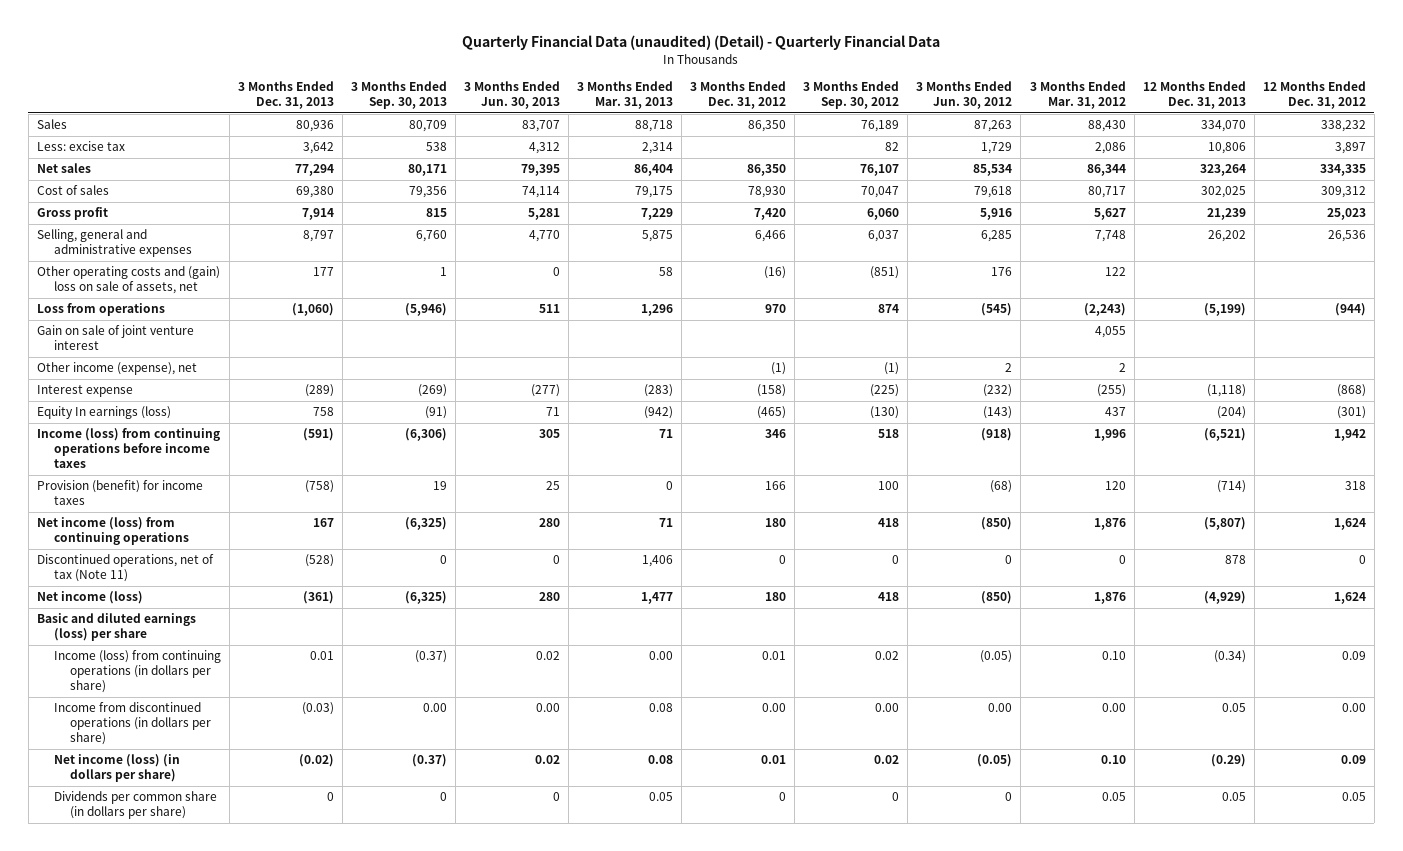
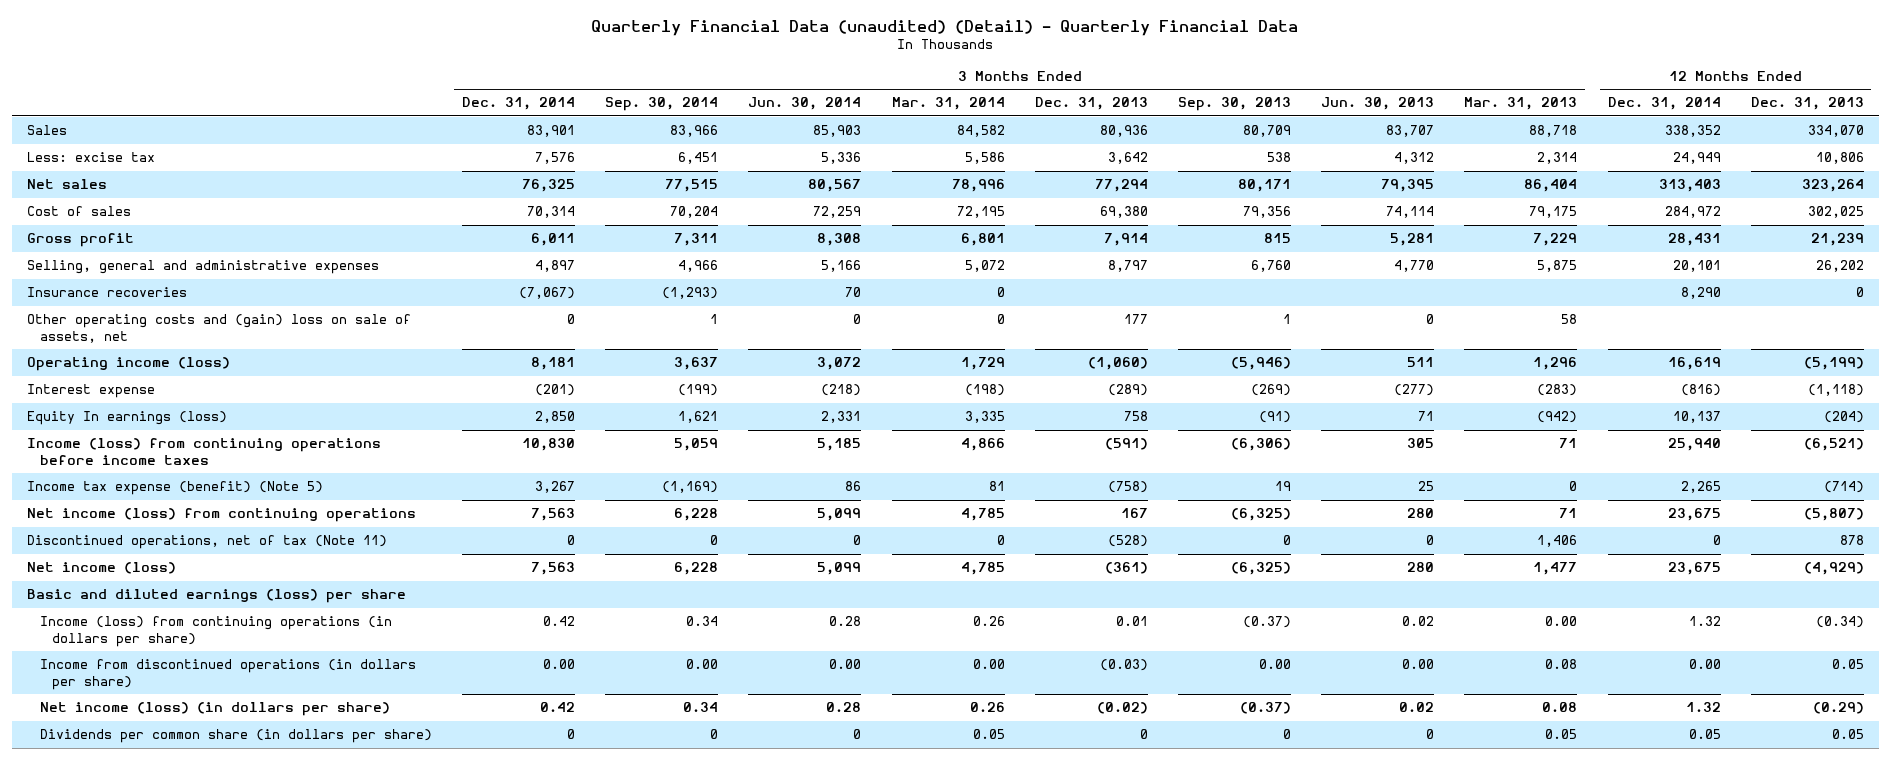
[690,81,787,110] 3 Months Ended Dec. 31, 2012 -> none
[803,81,900,110] 3 Months Ended Sep. 30, 2012 -> none
[916,81,1013,110] 3 Months Ended Jun. 30, 2012 -> none
[1029,81,1126,110] 3 Months Ended Mar. 31, 2012 -> none
[1262,81,1366,110] 12 Months Ended Dec. 31, 2012 -> none
none -> [461,97,575,111] Dec. 31, 2014
none -> [605,97,719,112] Sep. 30, 2014
none -> [748,97,862,111] Jun. 30, 2014
none -> [891,97,1005,111] Mar. 31, 2014
none -> [1607,97,1721,111] Dec. 31, 2014
none -> [27,287,188,298] Insurance recoveries
[37,325,195,351] Gain on sale of joint venture interest -> none
[37,362,198,376] Other income (expense), net -> none
[37,303,166,317] Loss from operations -> [27,357,231,372] Operating income (loss)
[37,480,204,506] Provision (benefit) for income taxes -> [27,481,324,496] Income tax expense (benefit) (Note 5)

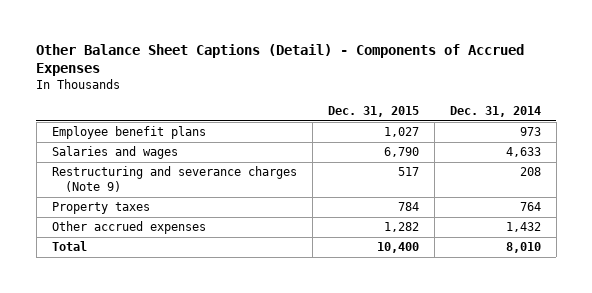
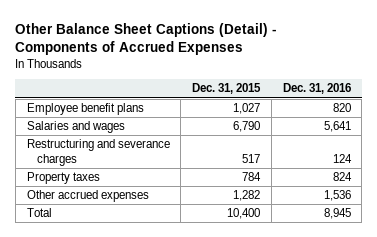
[449,106,541,118] Dec. 31, 2014 -> none
none -> [282,83,351,95] Dec. 31, 2016
[51,166,297,193] Restructuring and severance charges (Note 9) -> [26,139,170,166] Restructuring and severance charges

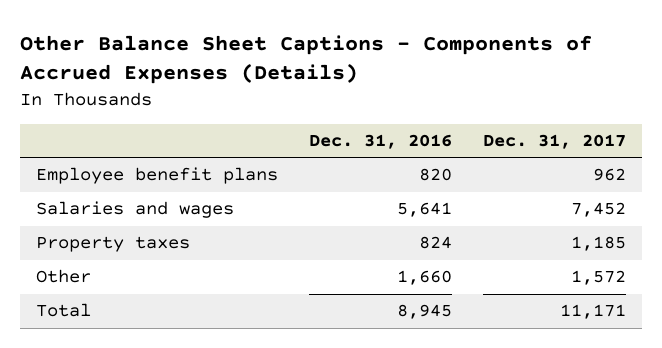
[15,22,278,55] Other Balance Sheet Captions (Detail) - Components of Accrued Expenses -> [20,34,593,85] Other Balance Sheet Captions - Components of Accrued Expenses (Details)
[192,83,262,95] Dec. 31, 2015 -> none
none -> [483,134,627,150] Dec. 31, 2017
[26,139,170,166] Restructuring and severance charges -> none
[26,190,149,203] Other accrued expenses -> [35,269,91,284] Other
[323,190,351,202] 1,536 -> [397,270,453,286] 1,660

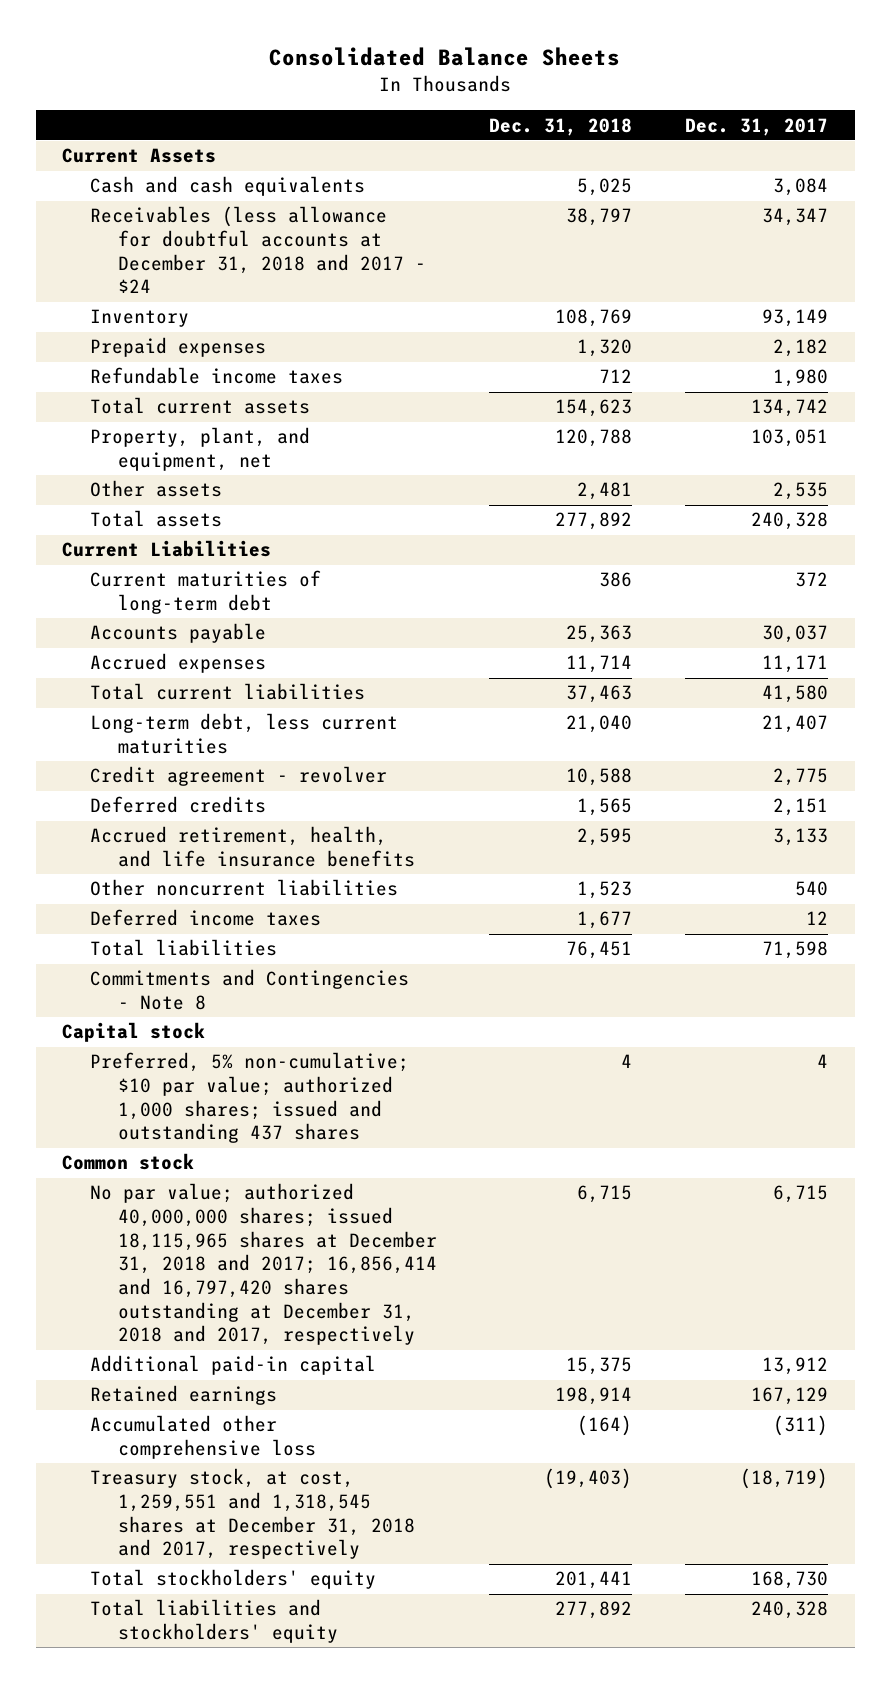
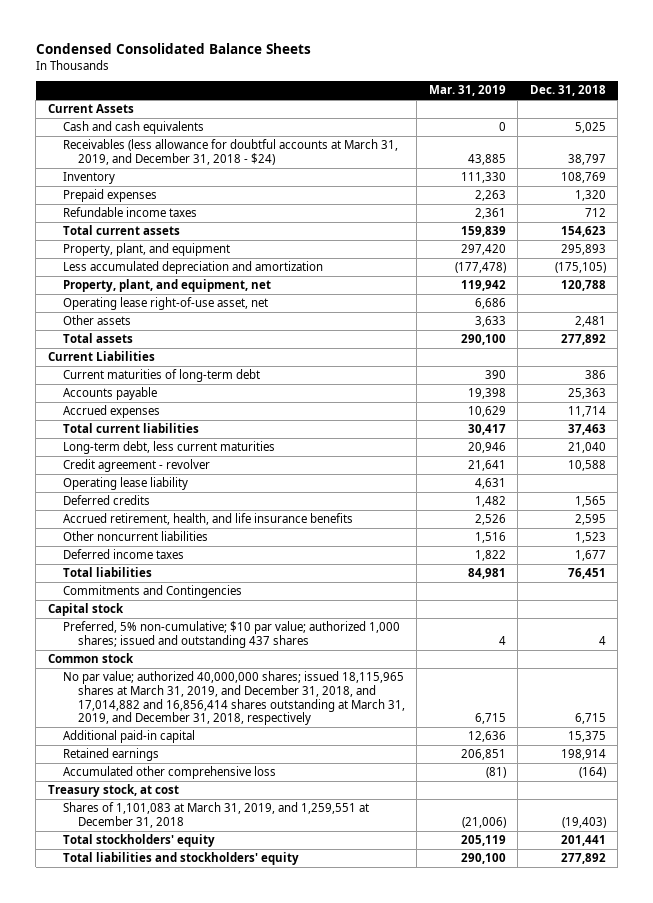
[269,47,621,67] Consolidated Balance Sheets -> [35,42,311,54] Condensed Consolidated Balance Sheets
[685,117,829,136] Dec. 31, 2017 -> none
none -> [428,85,506,97] Mar. 31, 2019
[89,206,426,294] Receivables (less allowance for doubtful accounts at December 31, 2018 and 2017 - $24 -> [62,139,398,165] Receivables (less allowance for doubtful accounts at March 31, 2019, and December 31, 2018 - $24)
none -> [62,243,230,257] Property, plant, and equipment
none -> [62,261,323,275] Less accumulated depreciation and amortization
none -> [62,297,268,311] Operating lease right-of-use asset, net
none -> [62,477,188,491] Operating lease liability
[89,969,409,1011] Commitments and Contingencies - Note 8 -> [62,585,242,599] Commitments and Contingencies
[89,1183,437,1346] No par value; authorized 40,000,000 shares; issued 18,115,965 shares at December 31, 2018 and 2017; 16,856,414 and 16,797,420 shares outstanding at December 31, 2018 and 2017, respectively -> [62,671,405,726] No par value; authorized 40,000,000 shares; issued 18,115,965 shares at March 31, 2019, and December 31, 2018, and 17,014,882 and 16,856,414 shares outstanding at March 31, 2019, and December 31, 2018, respectively
none -> [47,784,179,798] Treasury stock, at cost
[89,1468,415,1560] Treasury stock, at cost, 1,259,551 and 1,318,545 shares at December 31, 2018 and 2017, respectively -> [62,802,369,828] Shares of 1,101,083 at March 31, 2019, and 1,259,551 at December 31, 2018

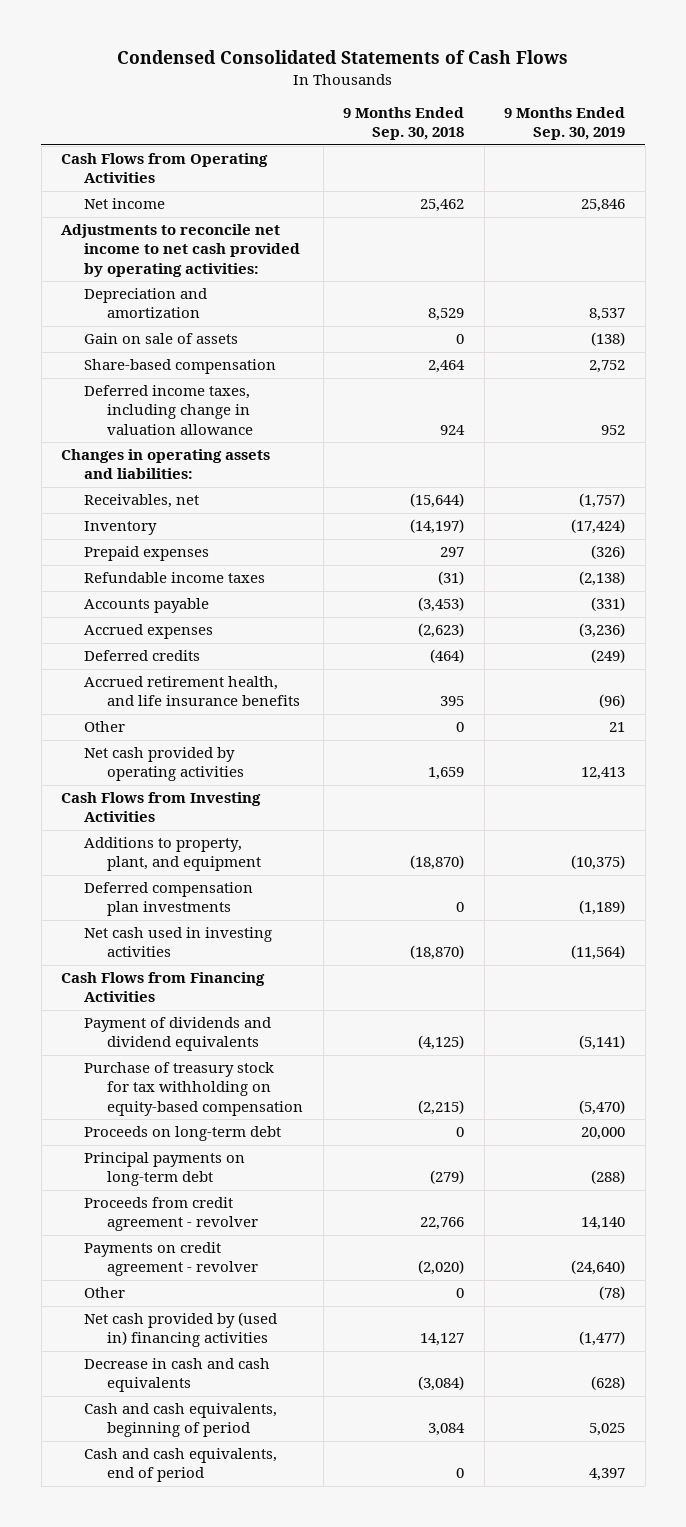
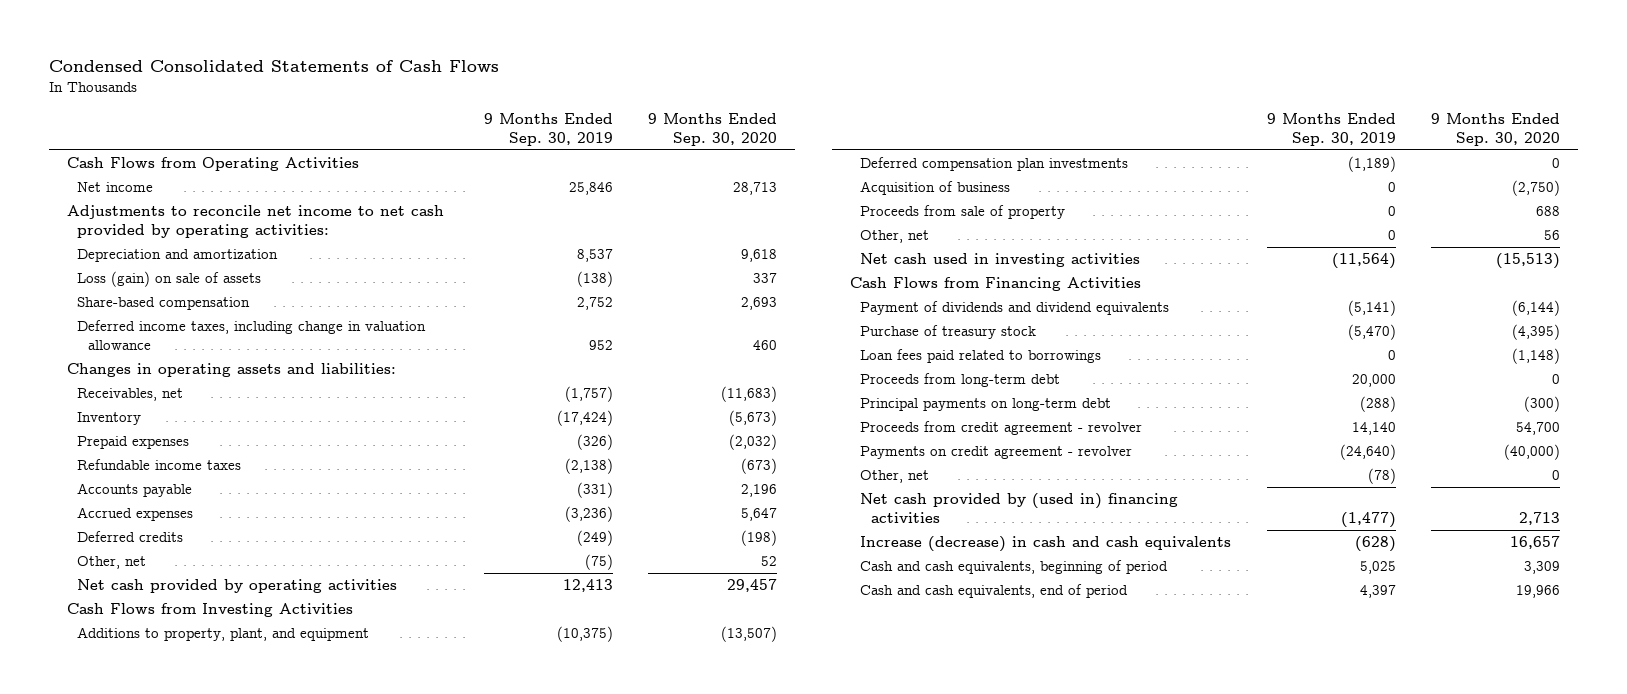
[343,107,465,141] 9 Months Ended Sep. 30, 2018 -> none
none -> [648,112,778,146] 9 Months Ended Sep. 30, 2020
[84,333,239,345] Gain on sale of assets -> [77,271,262,288] Loss (gain) on sale of assets
[84,676,301,707] Accrued retirement health, and life insurance benefits -> none
[84,721,126,733] Other -> [77,556,147,570] Other, net
[609,722,626,733] 21 -> [584,554,613,571] (75)
none -> [860,181,1011,196] Acquisition of business
none -> [860,205,1066,220] Proceeds from sale of property
none -> [860,230,930,244] Other, net
[84,1062,304,1116] Purchase of treasury stock for tax withholding on equity-based compensation -> [860,325,1037,340] Purchase of treasury stock
none -> [860,349,1102,364] Loan fees paid related to borrowings
[84,1126,282,1142] Proceeds on long-term debt -> [860,373,1061,388] Proceeds from long-term debt
[84,1287,126,1299] Other -> [860,470,930,484] Other, net
[84,1358,271,1393] Decrease in cash and cash equivalents -> [860,536,1232,553] Increase (decrease) in cash and cash equivalents

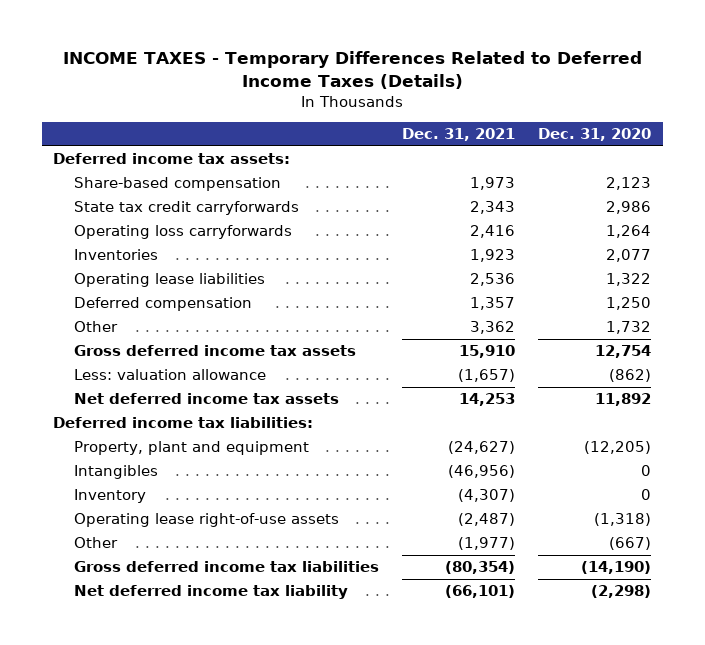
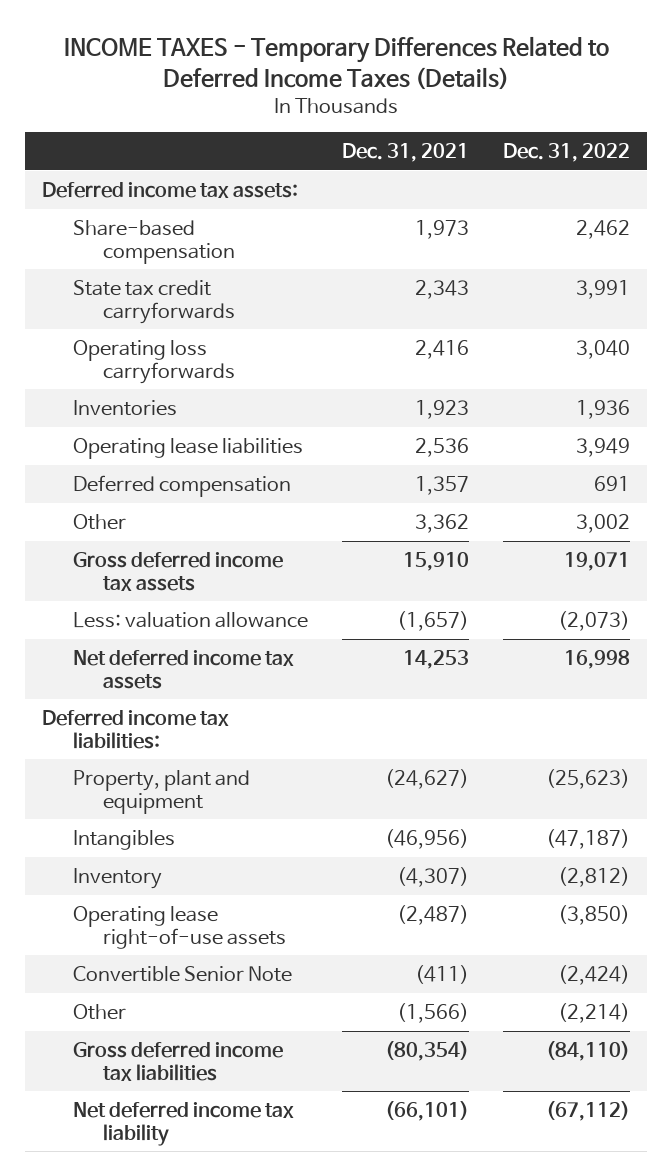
[538,128,652,142] Dec. 31, 2020 -> none
none -> [502,143,630,163] Dec. 31, 2022
none -> [72,965,292,982] Convertible Senior Note
[458,537,516,551] (1,977) -> [396,1002,469,1023] (1,566)

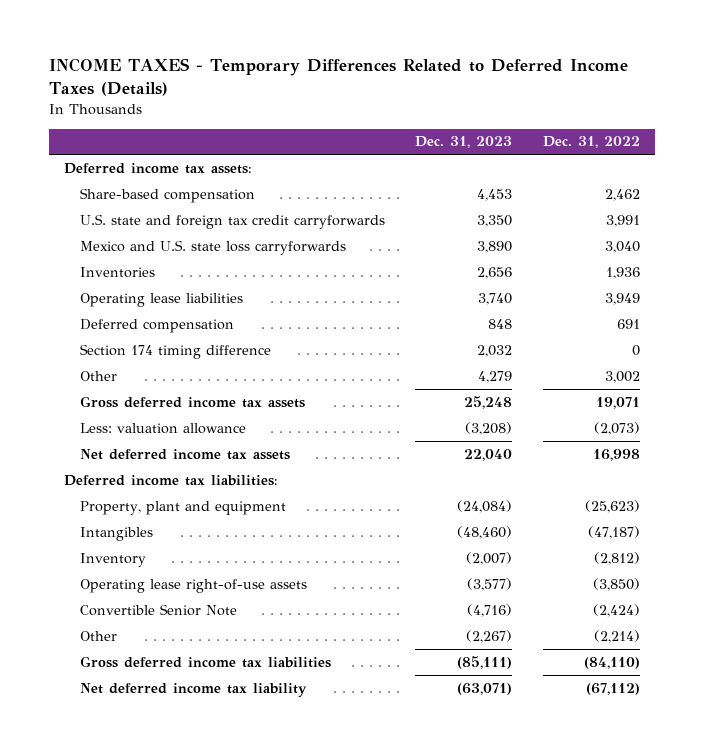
[341,143,469,163] Dec. 31, 2021 -> none
none -> [415,136,513,149] Dec. 31, 2023
[72,279,236,324] State tax credit carryforwards -> [79,213,385,229] U.S. state and foreign tax credit carryforwards
[72,339,236,384] Operating loss carryforwards -> [79,239,346,255] Mexico and U.S. state loss carryforwards
none -> [79,343,271,359] Section 174 timing difference

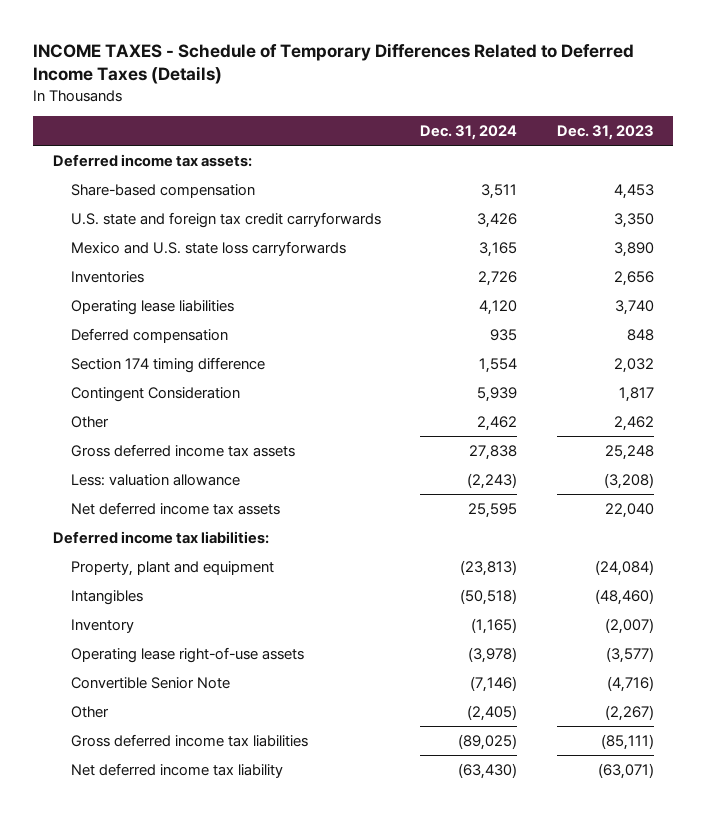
[48,58,628,97] INCOME TAXES - Temporary Differences Related to Deferred Income Taxes (Details) -> [33,42,635,85] INCOME TAXES - Schedule of Temporary Differences Related to Deferred Income Taxes (Details)
[542,136,640,149] Dec. 31, 2022 -> none
none -> [420,124,518,140] Dec. 31, 2024
none -> [70,386,240,402] Contingent Consideration
[478,370,513,383] 4,279 -> [613,415,654,431] 2,462

